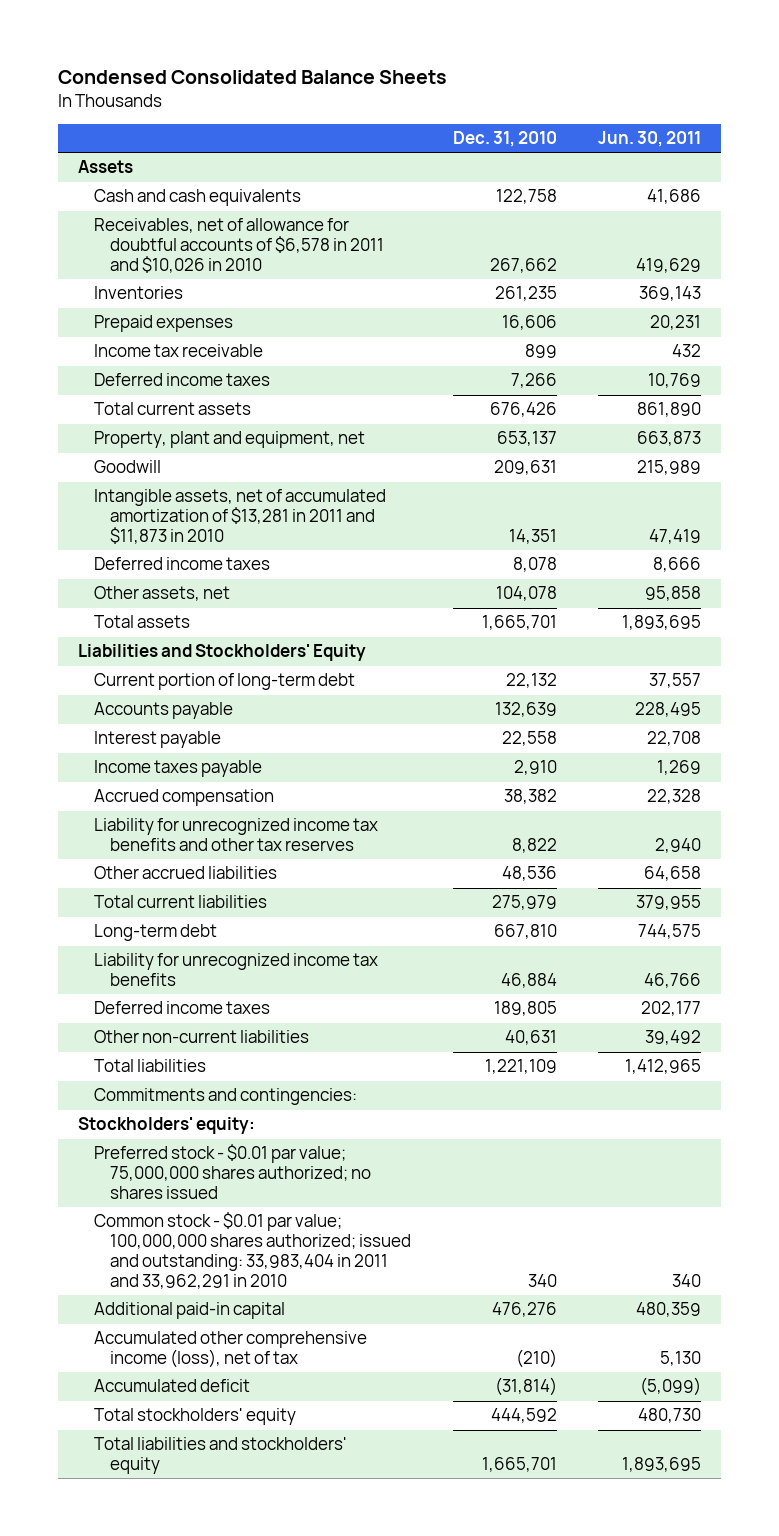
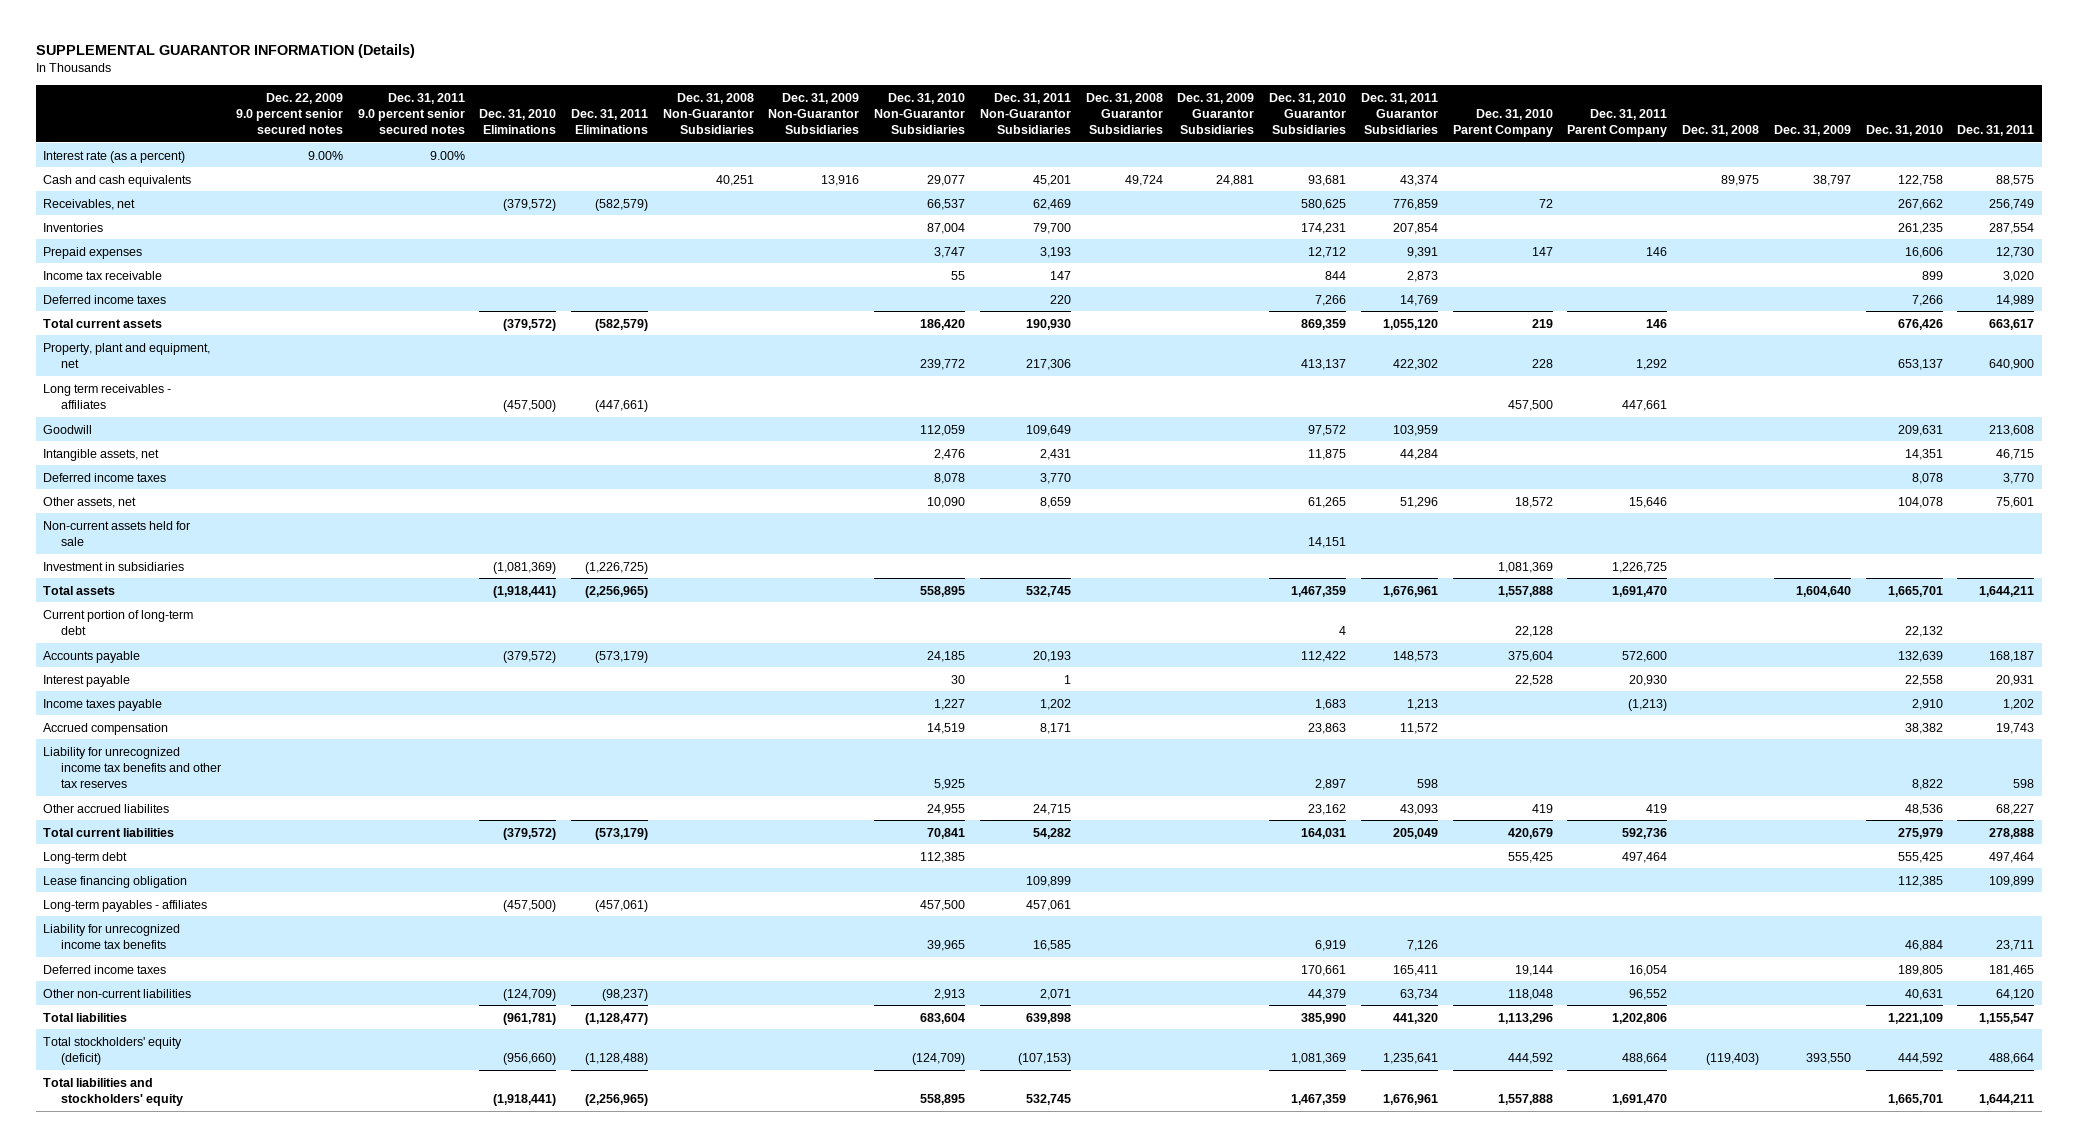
[57,69,447,84] Condensed Consolidated Balance Sheets -> [35,44,415,59] SUPPLEMENTAL GUARANTOR INFORMATION (Details)
[597,131,701,148] Jun. 30, 2011 -> none
none -> [235,92,343,135] Dec. 22, 2009 9.0 percent senior secured notes
none -> [357,92,465,135] Dec. 31, 2011 9.0 percent senior secured notes
none -> [479,108,557,135] Dec. 31, 2010 Eliminations
none -> [570,108,648,135] Dec. 31, 2011 Eliminations
none -> [662,92,754,135] Dec. 31, 2008 Non-Guarantor Subsidiaries
none -> [768,92,860,135] Dec. 31, 2009 Non-Guarantor Subsidiaries
none -> [874,92,966,135] Dec. 31, 2010 Non-Guarantor Subsidiaries
none -> [979,92,1071,135] Dec. 31, 2011 Non-Guarantor Subsidiaries
none -> [1085,92,1163,135] Dec. 31, 2008 Guarantor Subsidiaries
none -> [1177,92,1255,135] Dec. 31, 2009 Guarantor Subsidiaries
none -> [1269,92,1347,135] Dec. 31, 2010 Guarantor Subsidiaries
none -> [1360,92,1438,135] Dec. 31, 2011 Guarantor Subsidiaries
none -> [1452,108,1553,138] Dec. 31, 2010 Parent Company
none -> [1567,108,1668,138] Dec. 31, 2011 Parent Company
none -> [1682,125,1760,137] Dec. 31, 2008
none -> [1773,125,1851,137] Dec. 31, 2009
none -> [1957,125,2035,137] Dec. 31, 2011
[78,160,134,174] Assets -> none
none -> [43,150,186,163] Interest rate (as a percent)
[94,218,385,274] Receivables, net of allowance for doubtful accounts of $6,578 in 2011 and $10,026 in 2010 -> [43,198,136,210] Receivables, net
none -> [43,383,172,409] Long term receivables - affiliates
[94,489,387,545] Intangible assets, net of accumulated amortization of $13,281 in 2011 and $11,873 in 2010 -> [43,448,160,461] Intangible assets, net
none -> [43,520,191,546] Non-current assets held for sale
none -> [43,561,185,571] Investment in subsidiaries
[78,644,367,662] Liabilities and Stockholders' Equity -> none
[94,866,278,880] Other accrued liabilities -> [43,803,170,813] Other accrued liabilites
[493,924,557,940] 667,810 -> [1897,851,1943,863] 555,425
none -> [43,875,188,888] Lease financing obligation
none -> [43,899,208,912] Long-term payables - affiliates
[94,1088,358,1106] Commitments and contingencies: -> none
[78,1117,256,1135] Stockholders' equity: -> none
[94,1144,372,1200] Preferred stock - $0.01 par value; 75,000,000 shares authorized; no shares issued -> none
[94,1212,412,1289] Common stock - $0.01 par value; 100,000,000 shares authorized; issued and outstanding: 33,983,404 in 2011 and 33,962,291 in 2010 -> none
[94,1302,286,1320] Additional paid-in capital -> none
[94,1331,368,1369] Accumulated other comprehensive income (loss), net of tax -> none
[94,1379,251,1393] Accumulated deficit -> none
[94,1408,297,1426] Total stockholders' equity -> [43,1036,183,1065] Total stockholders' equity (deficit)

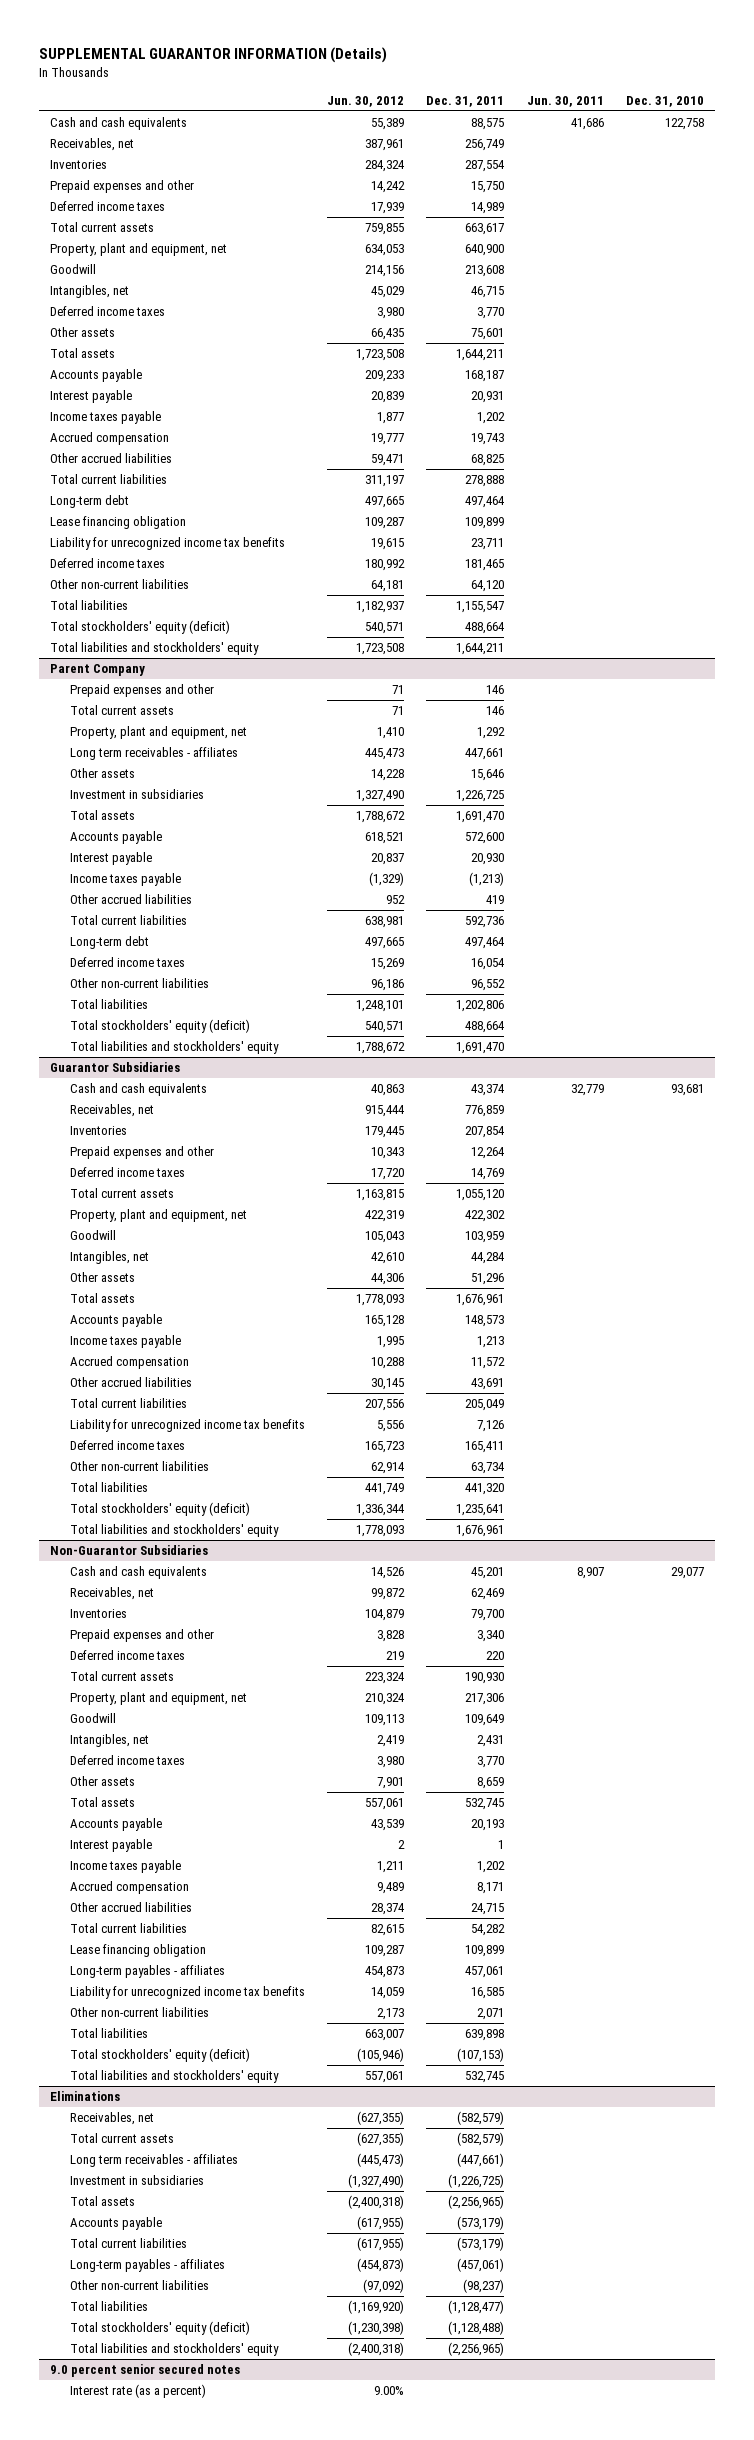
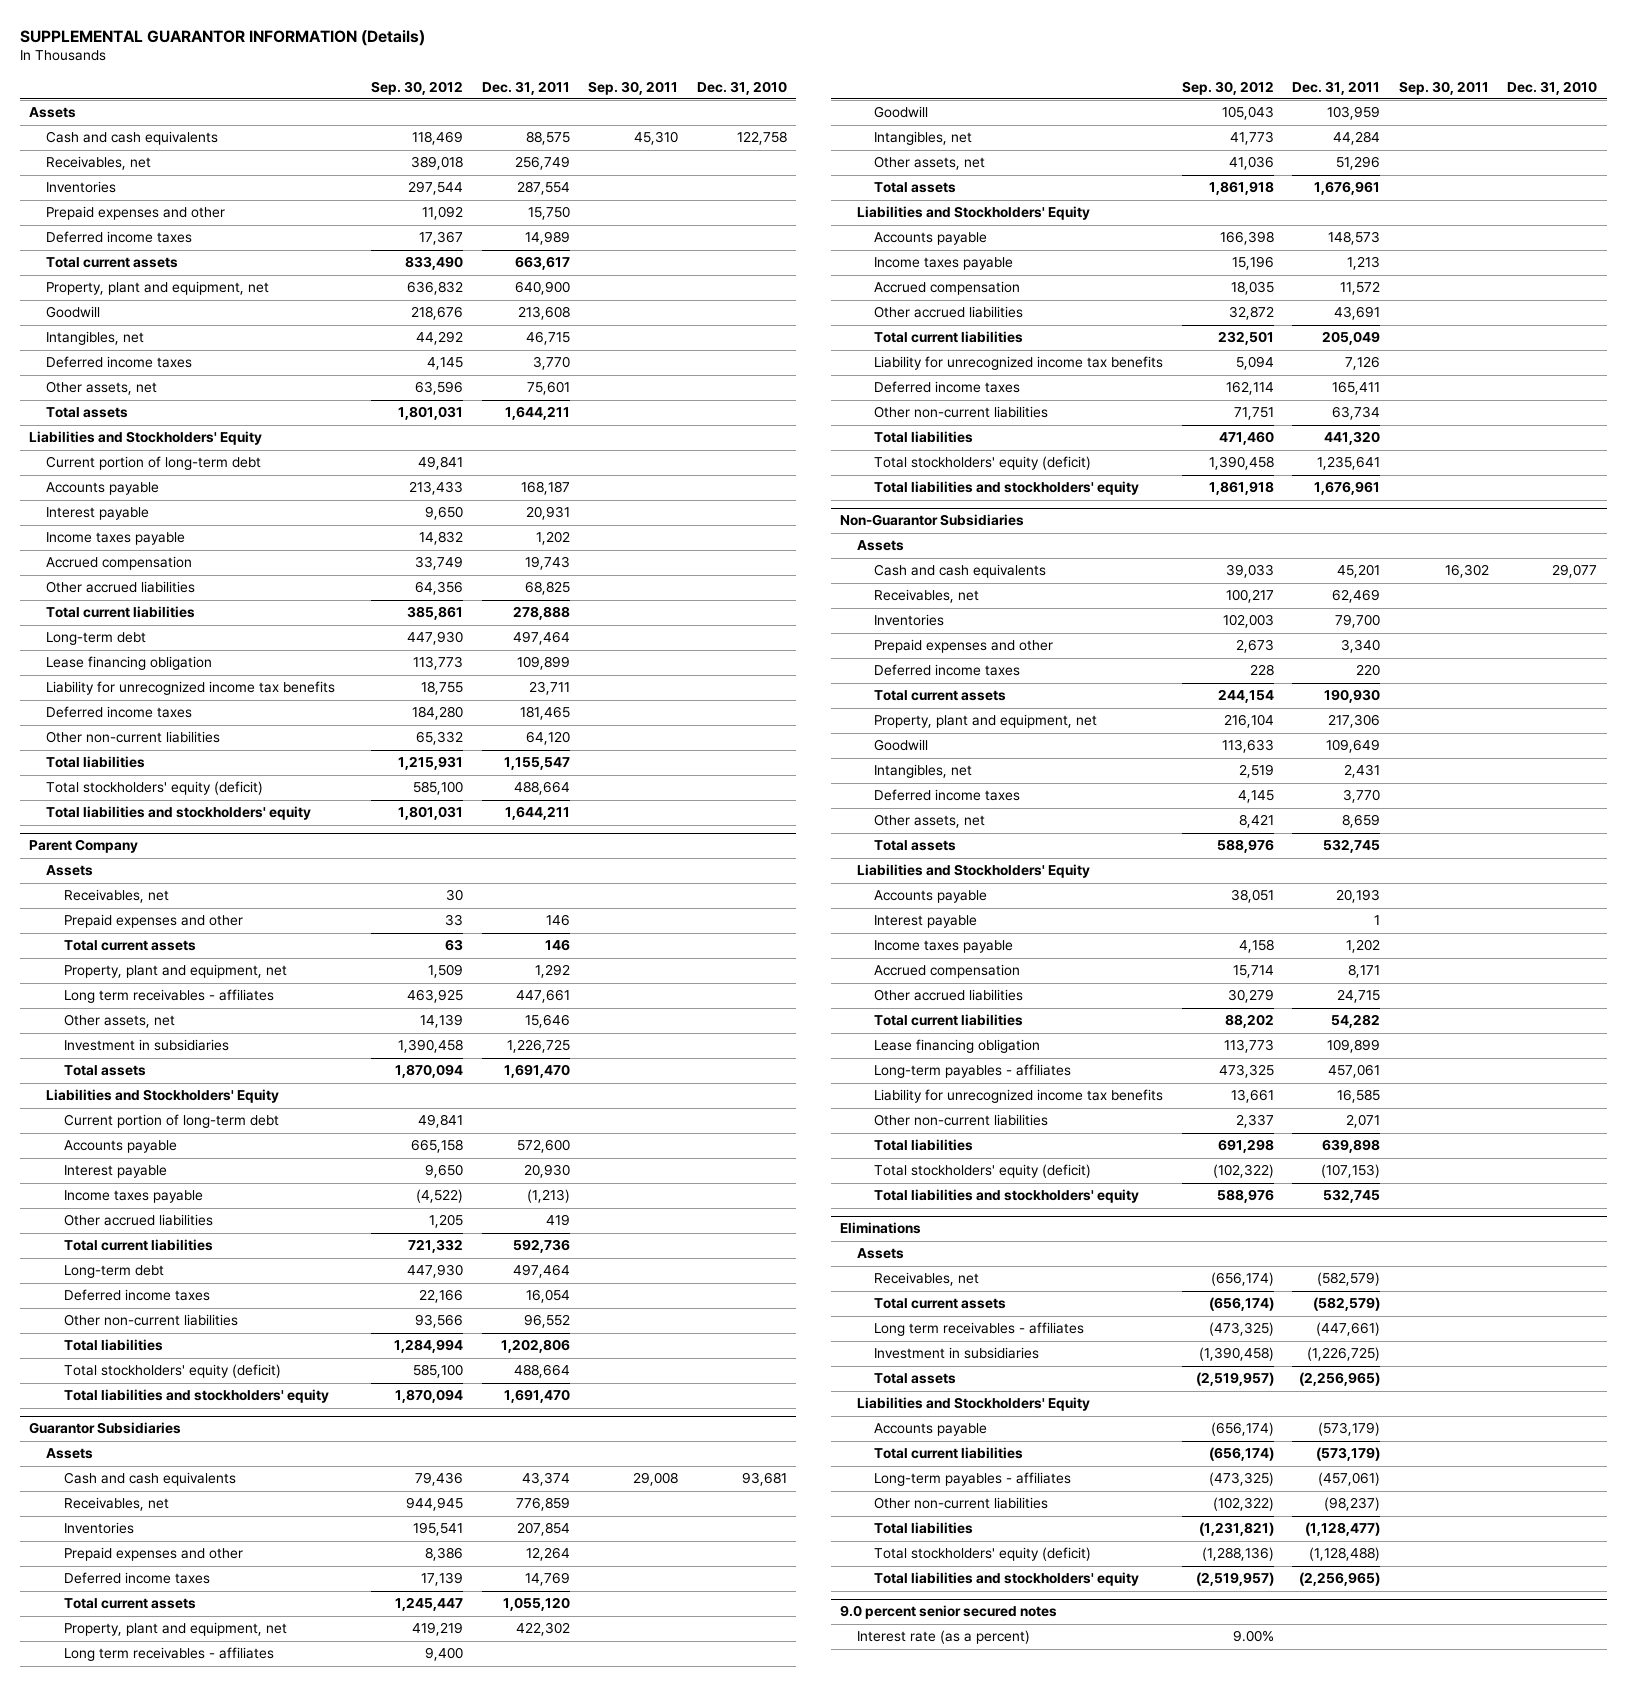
[327,95,405,107] Jun. 30, 2012 -> none
[526,95,604,107] Jun. 30, 2011 -> none
none -> [371,80,464,95] Sep. 30, 2012
none -> [588,80,679,95] Sep. 30, 2011
none -> [29,107,77,119] Assets
[49,326,115,337] Other assets -> [46,381,158,396] Other assets, net
none -> [29,431,263,446] Liabilities and Stockholders' Equity
none -> [46,456,262,471] Current portion of long-term debt
none -> [46,865,94,877] Assets
none -> [63,889,169,904] Receivables, net
[69,767,135,778] Other assets -> [63,1014,175,1029] Other assets, net
none -> [46,1089,280,1104] Liabilities and Stockholders' Equity
none -> [63,1114,279,1129] Current portion of long-term debt
none -> [46,1448,94,1460] Assets
none -> [63,1647,274,1662] Long term receivables - affiliates
[69,1271,135,1282] Other assets -> [874,156,986,171] Other assets, net
none -> [857,206,1091,221] Liabilities and Stockholders' Equity
none -> [857,540,905,552] Assets
[69,1775,135,1786] Other assets -> [874,814,986,829] Other assets, net
none -> [857,864,1091,879] Liabilities and Stockholders' Equity
none -> [857,1248,905,1260] Assets
none -> [857,1397,1091,1412] Liabilities and Stockholders' Equity

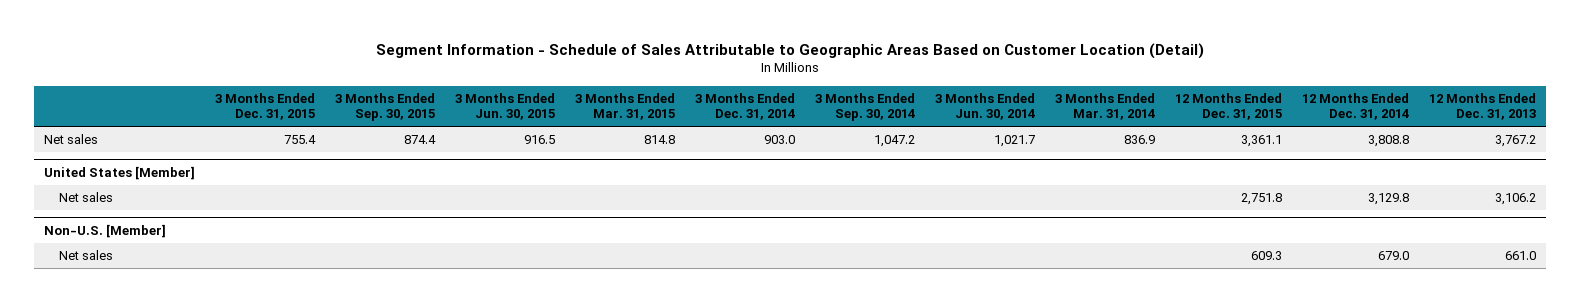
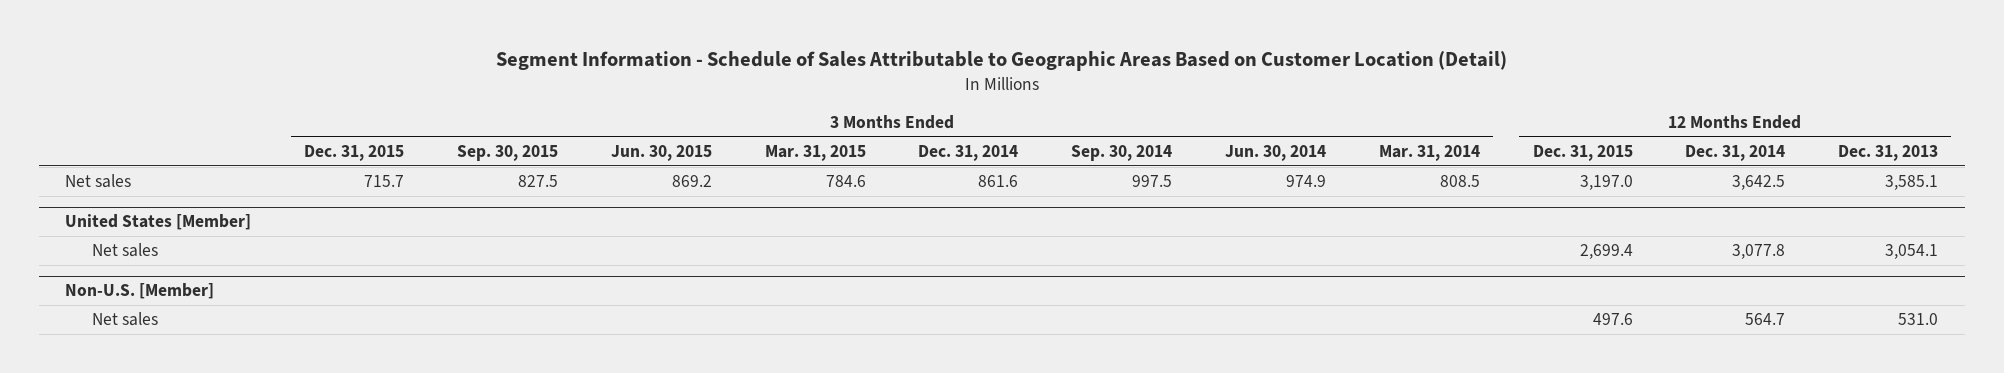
[284,135,317,145] 755.4 -> [364,175,405,188] 715.7
[404,135,437,145] 874.4 -> [518,175,559,188] 827.5
[524,135,556,145] 916.5 -> [671,175,712,188] 869.2
[644,135,676,145] 814.8 -> [825,175,866,188] 784.6
[764,135,796,145] 903.0 -> [978,175,1019,188] 861.6
[874,135,916,148] 1,047.2 -> [1132,175,1173,188] 997.5
[994,135,1036,148] 1,021.7 -> [1286,175,1327,188] 974.9
[1124,135,1156,145] 836.9 -> [1439,175,1480,188] 808.5
[1241,135,1283,148] 3,361.1 -> [1579,175,1633,191] 3,197.0
[1368,135,1410,148] 3,808.8 -> [1732,175,1786,191] 3,642.5
[1495,135,1537,148] 3,767.2 -> [1885,175,1939,191] 3,585.1
[1241,193,1283,206] 2,751.8 -> [1579,244,1633,260] 2,699.4
[1368,193,1410,206] 3,129.8 -> [1732,244,1786,260] 3,077.8
[1495,193,1537,206] 3,106.2 -> [1885,244,1939,260] 3,054.1
[1251,251,1283,261] 609.3 -> [1592,313,1633,326] 497.6
[1378,251,1410,261] 679.0 -> [1745,313,1786,326] 564.7
[1505,251,1537,261] 661.0 -> [1898,313,1939,326] 531.0

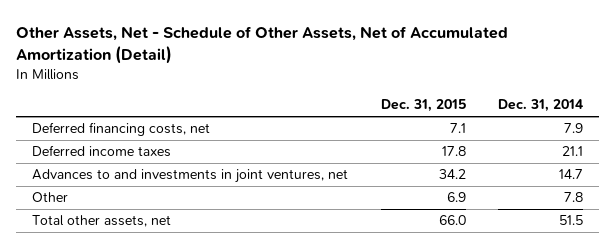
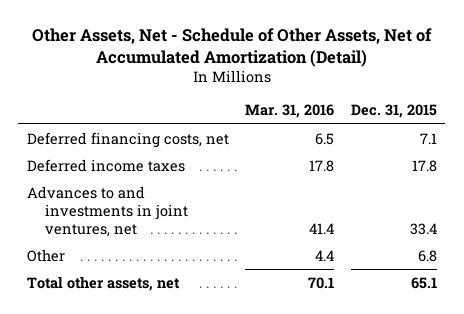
[498,99,584,113] Dec. 31, 2014 -> none
none -> [245,104,335,119] Mar. 31, 2016
[438,169,466,180] 34.2 -> [410,222,438,235] 33.4
[446,192,466,203] 6.9 -> [418,249,438,262] 6.8
[438,215,466,226] 66.0 -> [411,276,438,289] 65.1

